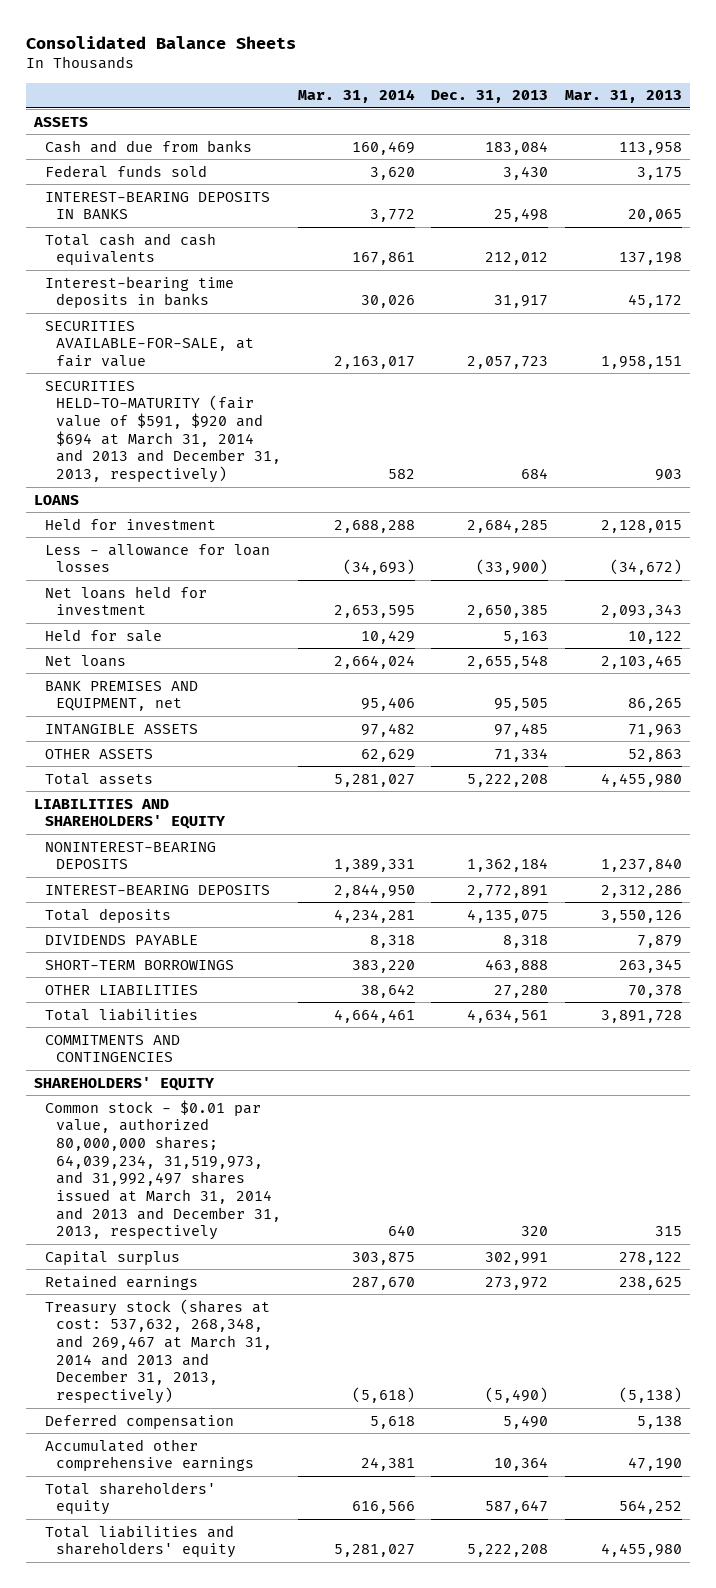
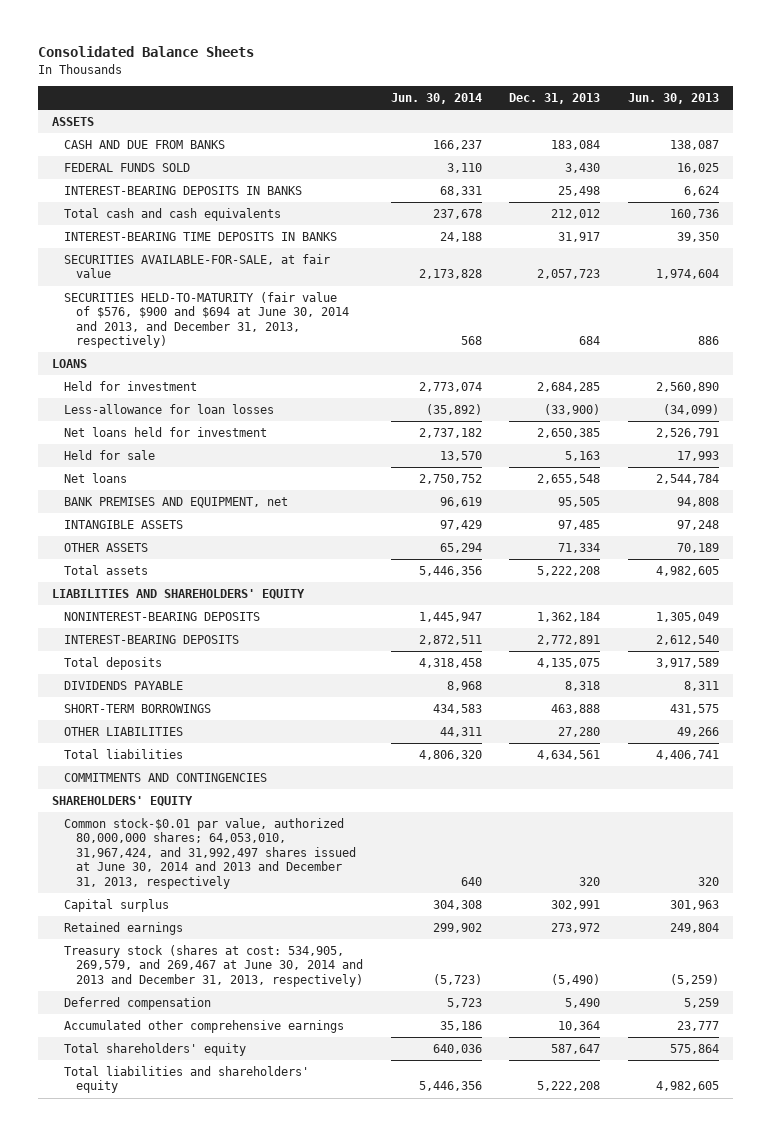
[297,89,415,104] Mar. 31, 2014 -> none
[564,90,682,104] Mar. 31, 2013 -> none
none -> [390,93,482,105] Jun. 30, 2014
none -> [627,93,719,105] Jun. 30, 2013
[45,139,253,153] Cash and due from banks -> [64,140,226,150] CASH AND DUE FROM BANKS
[45,164,208,178] Federal funds sold -> [64,163,191,173] FEDERAL FUNDS SOLD
[45,275,235,309] Interest-bearing time deposits in banks -> [64,232,338,242] INTEREST-BEARING TIME DEPOSITS IN BANKS
[45,380,281,484] SECURITIES HELD-TO-MATURITY (fair value of $591, $920 and $694 at March 31, 2014 and 2013 and December 31, 2013, respectively) -> [64,292,350,349] SECURITIES HELD-TO-MATURITY (fair value of $576, $900 and $694 at June 30, 2014 and 2013, and December 31, 2013, respectively)
[45,543,271,573] Less - allowance for loan losses -> [64,404,275,415] Less-allowance for loan losses
[45,1099,281,1241] Common stock - $0.01 par value, authorized 80,000,000 shares; 64,039,234, 31,519,973, and 31,992,497 shares issued at March 31, 2014 and 2013 and December 31, 2013, respectively -> [64,818,357,889] Common stock-$0.01 par value, authorized 80,000,000 shares; 64,053,010, 31,967,424, and 31,992,497 shares issued at June 30, 2014 and 2013 and December 31, 2013, respectively
[45,1298,272,1405] Treasury stock (shares at cost: 537,632, 268,348, and 269,467 at March 31, 2014 and 2013 and December 31, 2013, respectively) -> [64,945,364,987] Treasury stock (shares at cost: 534,905, 269,579, and 269,467 at June 30, 2014 and 2013 and December 31, 2013, respectively)

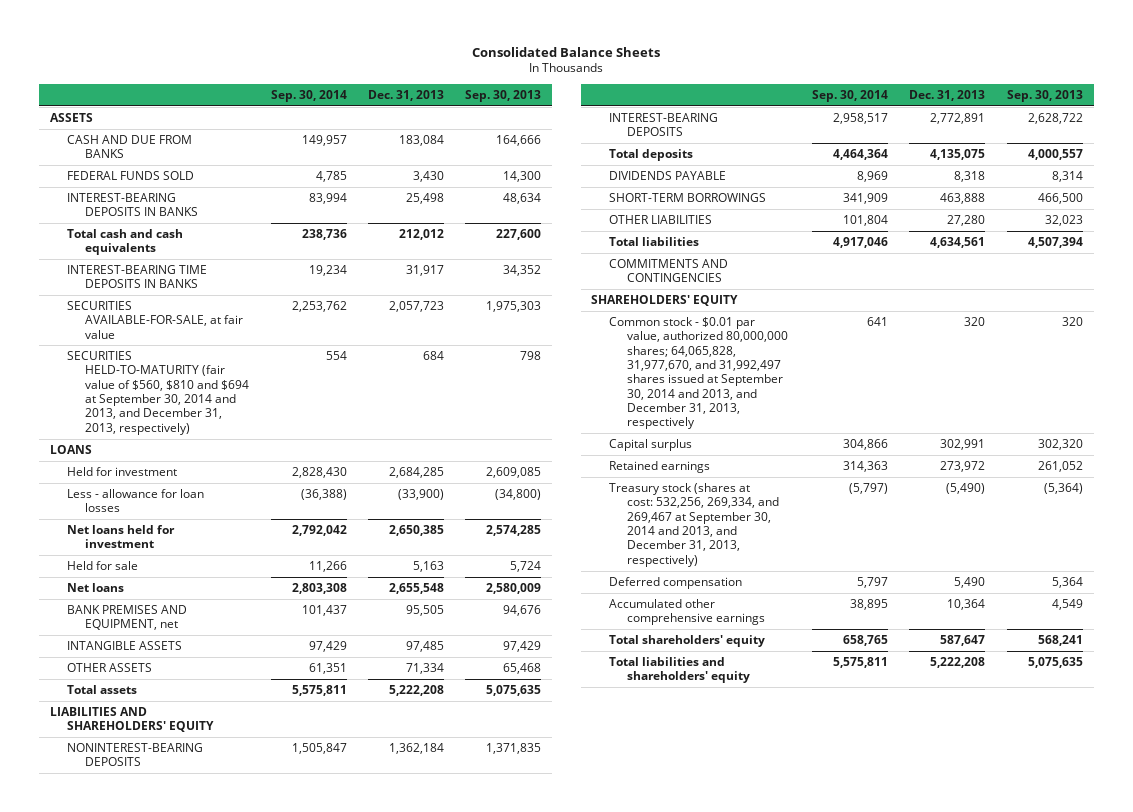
[390,93,482,105] Jun. 30, 2014 -> none
[627,93,719,105] Jun. 30, 2013 -> none
none -> [270,89,347,102] Sep. 30, 2014
none -> [465,89,542,102] Sep. 30, 2013
[64,292,350,349] SECURITIES HELD-TO-MATURITY (fair value of $576, $900 and $694 at June 30, 2014 and 2013, and December 31, 2013, respectively) -> [67,350,250,435] SECURITIES HELD-TO-MATURITY (fair value of $560, $810 and $694 at September 30, 2014 and 2013, and December 31, 2013, respectively)
[64,404,275,415] Less-allowance for loan losses -> [67,488,205,513] Less - allowance for loan losses
[64,818,357,889] Common stock-$0.01 par value, authorized 80,000,000 shares; 64,053,010, 31,967,424, and 31,992,497 shares issued at June 30, 2014 and 2013 and December 31, 2013, respectively -> [609,316,788,430] Common stock - $0.01 par value, authorized 80,000,000 shares; 64,065,828, 31,977,670, and 31,992,497 shares issued at September 30, 2014 and 2013, and December 31, 2013, respectively
[64,945,364,987] Treasury stock (shares at cost: 534,905, 269,579, and 269,467 at June 30, 2014 and 2013 and December 31, 2013, respectively) -> [609,482,779,567] Treasury stock (shares at cost: 532,256, 269,334, and 269,467 at September 30, 2014 and 2013, and December 31, 2013, respectively)

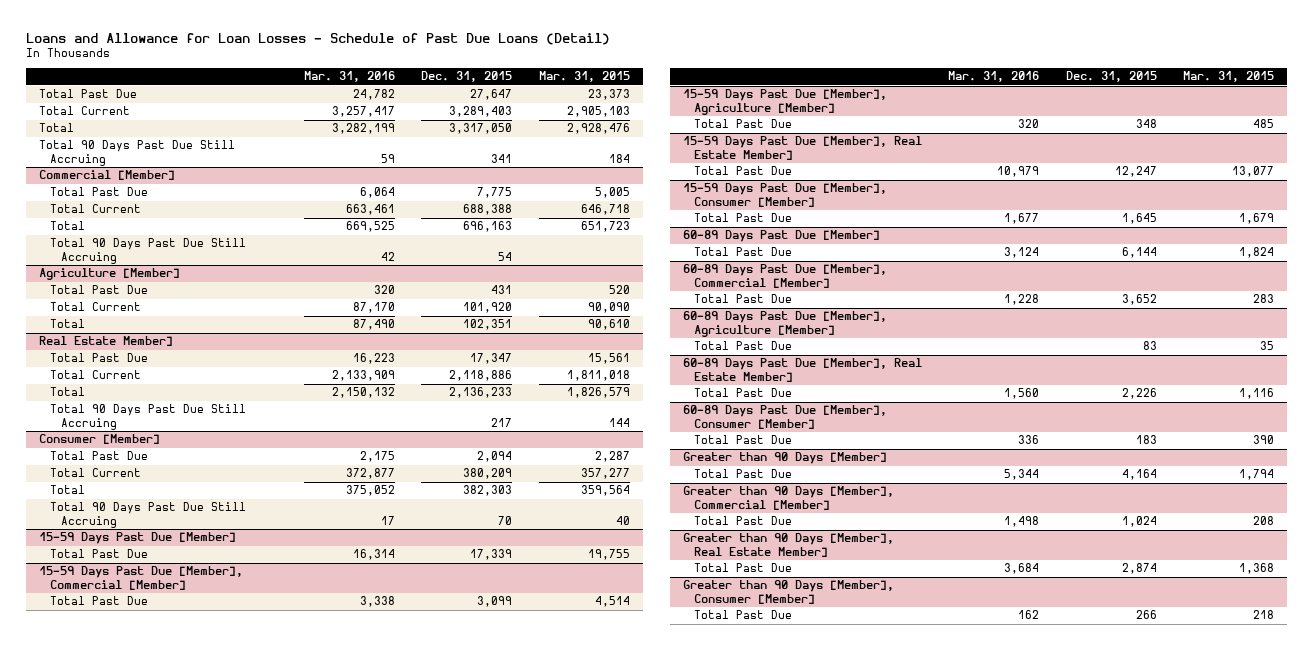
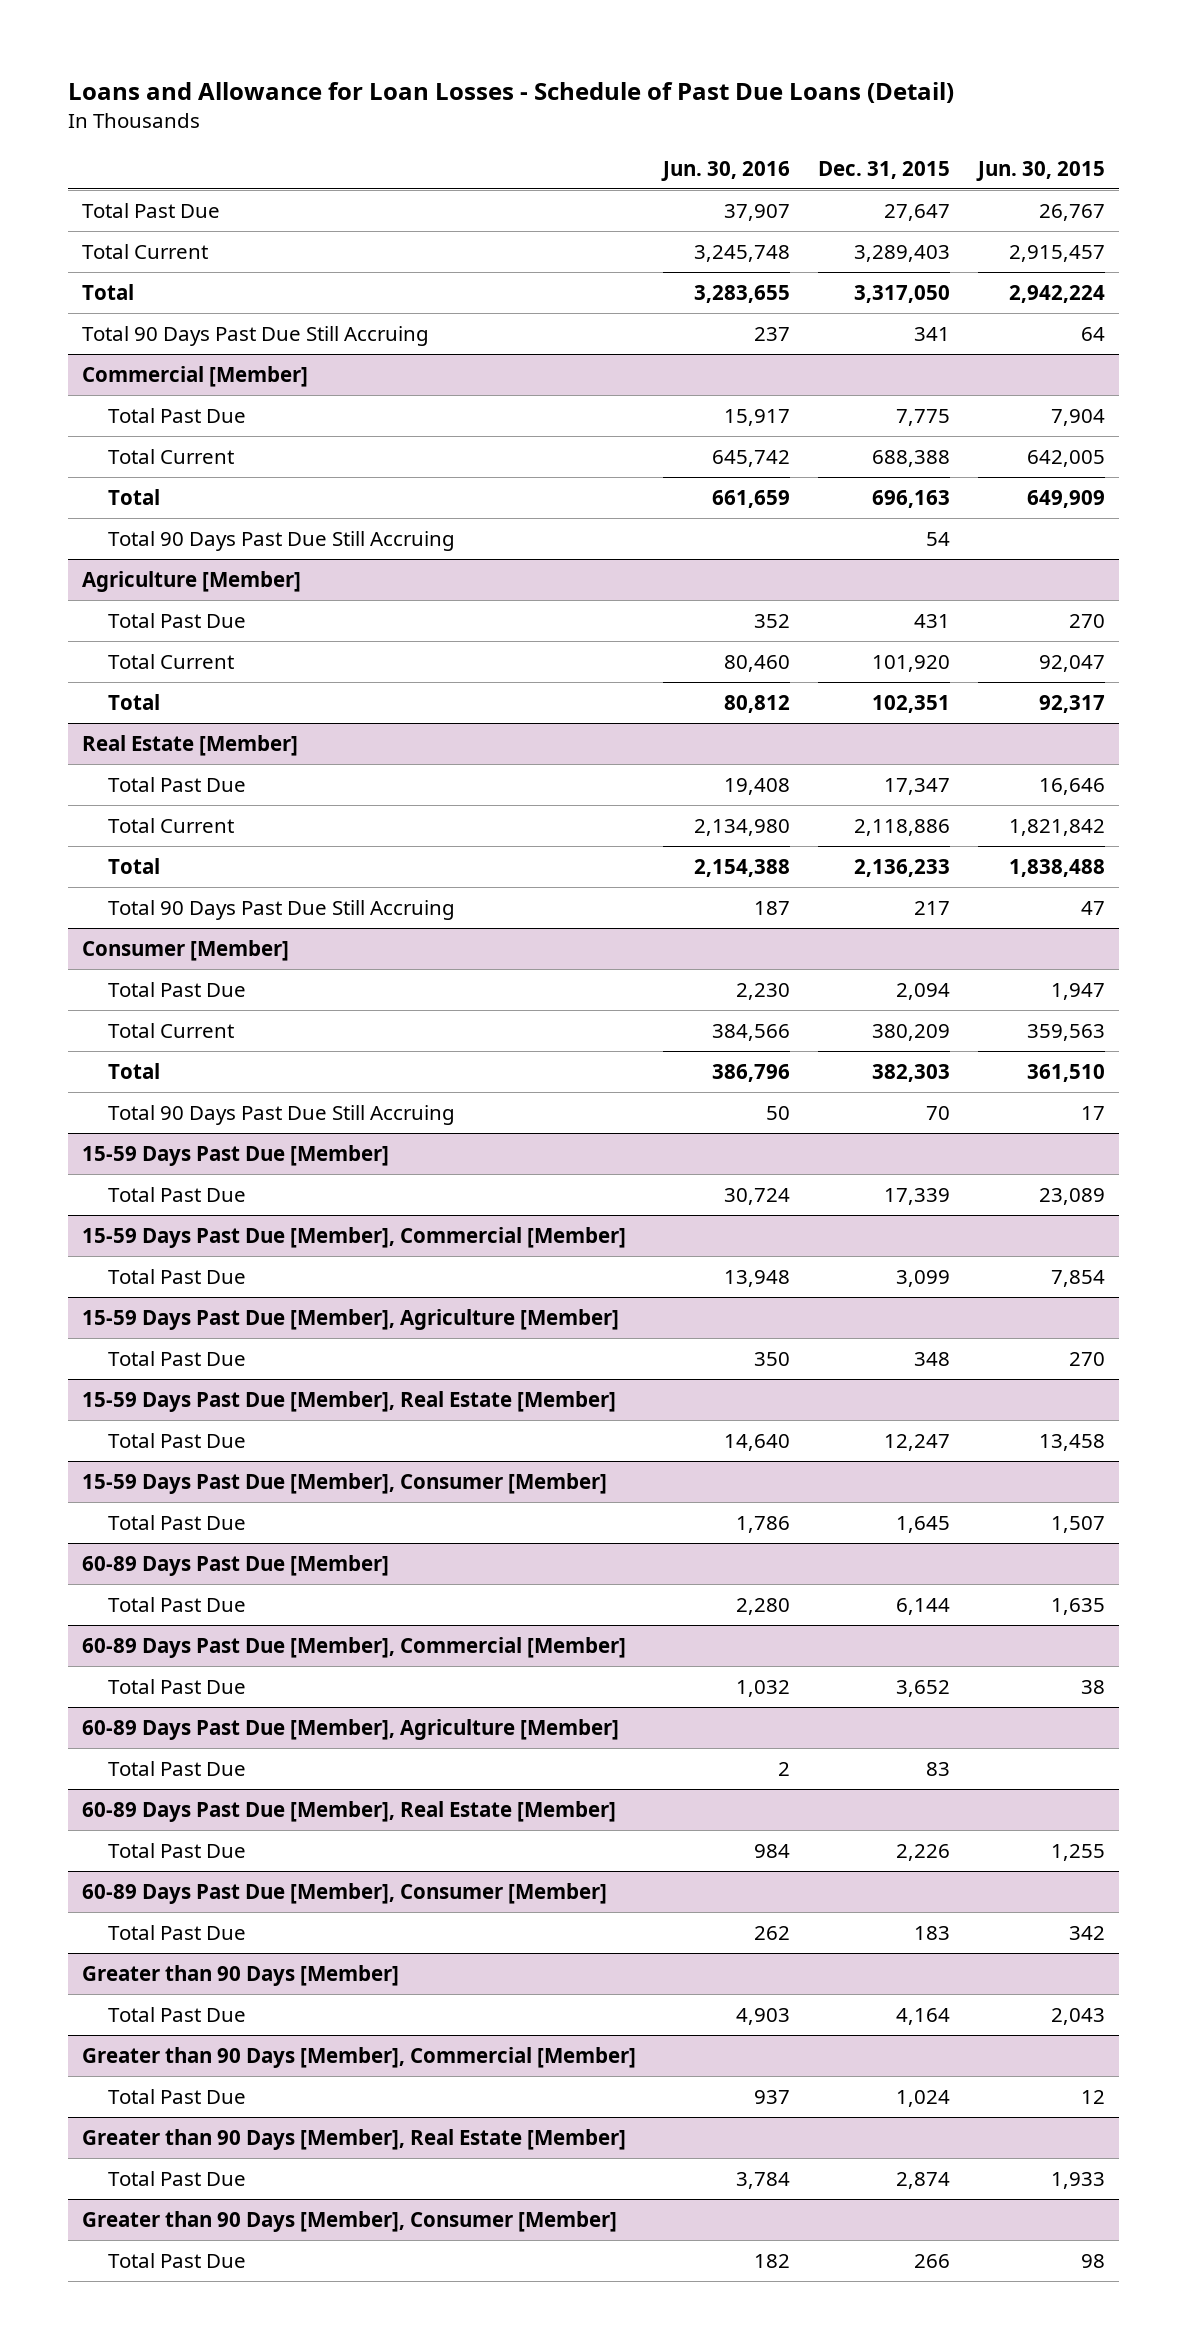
[304,71,396,83] Mar. 31, 2016 -> none
[538,71,630,83] Mar. 31, 2015 -> none
none -> [661,160,791,181] Jun. 30, 2016
none -> [976,160,1106,181] Jun. 30, 2015
[38,336,173,347] Real Estate Member] -> [81,734,298,756] Real Estate [Member]
[683,136,923,160] 15-59 Days Past Due [Member], Real Estate Member] -> [81,1390,616,1412] 15-59 Days Past Due [Member], Real Estate [Member]
[683,358,923,382] 60-89 Days Past Due [Member], Real Estate Member] -> [81,1800,616,1822] 60-89 Days Past Due [Member], Real Estate [Member]
[683,533,895,557] Greater than 90 Days [Member], Real Estate Member] -> [81,2128,626,2150] Greater than 90 Days [Member], Real Estate [Member]

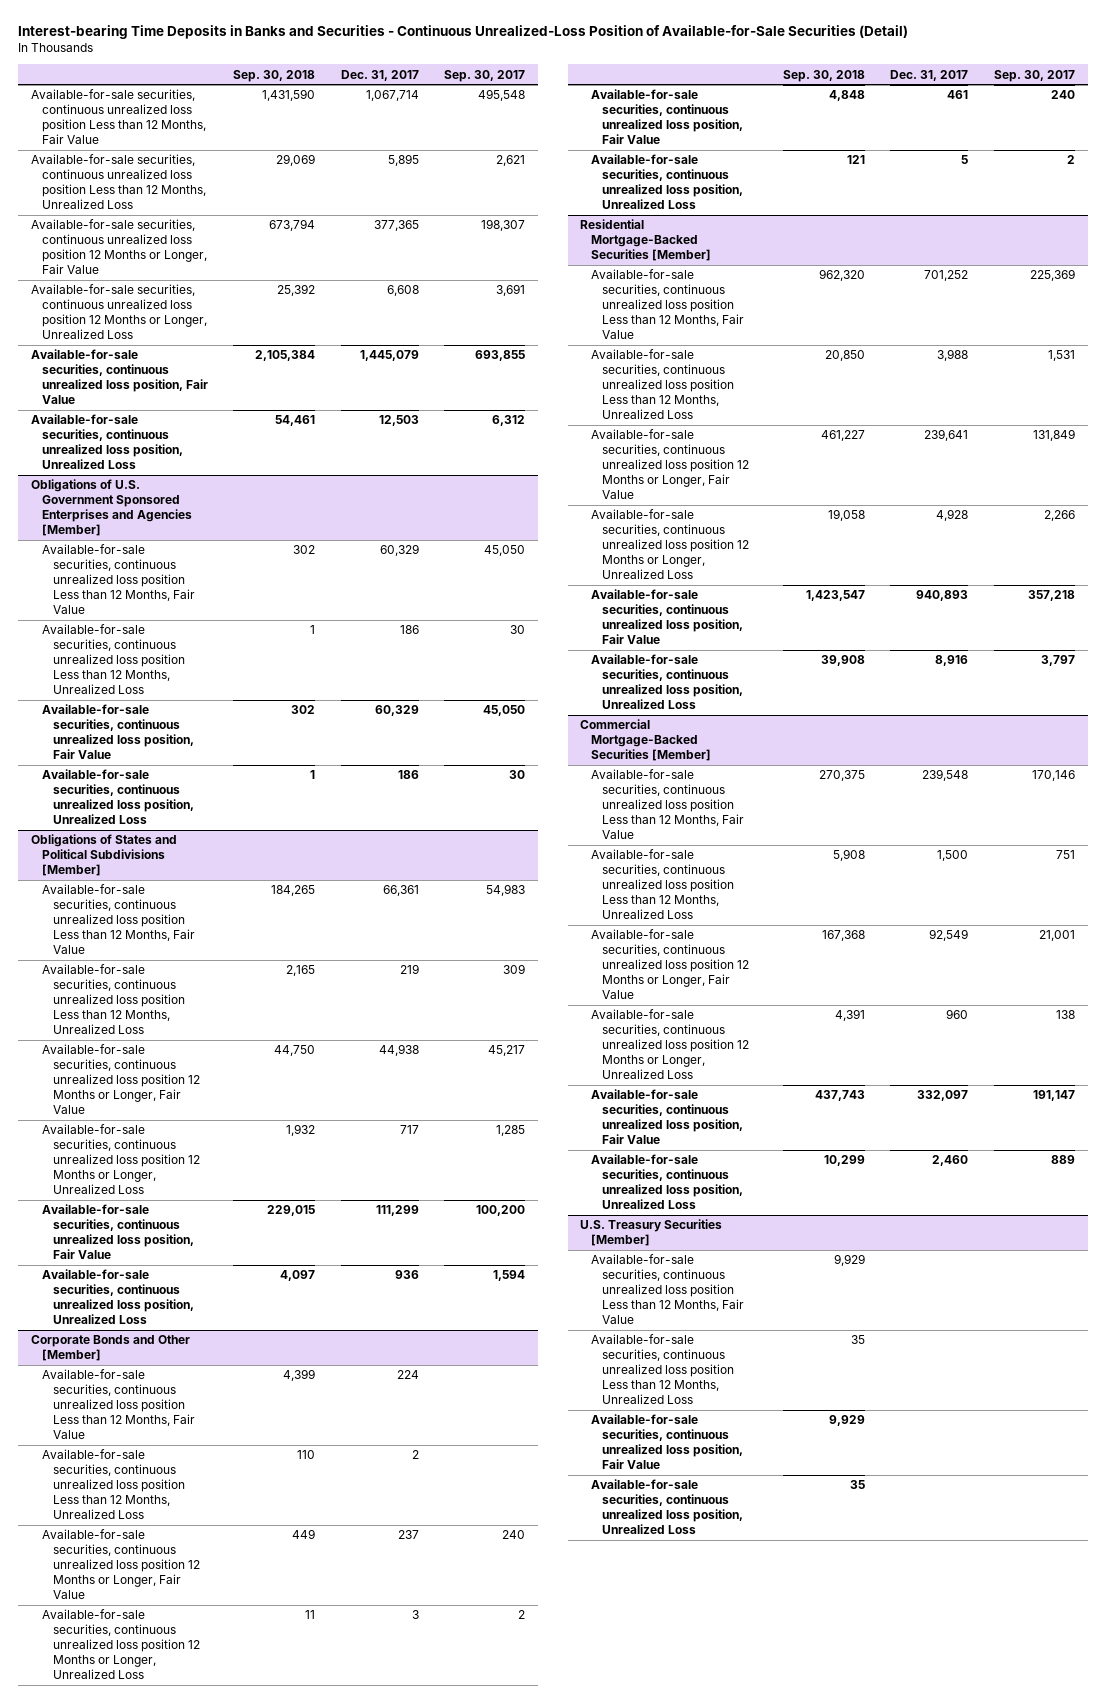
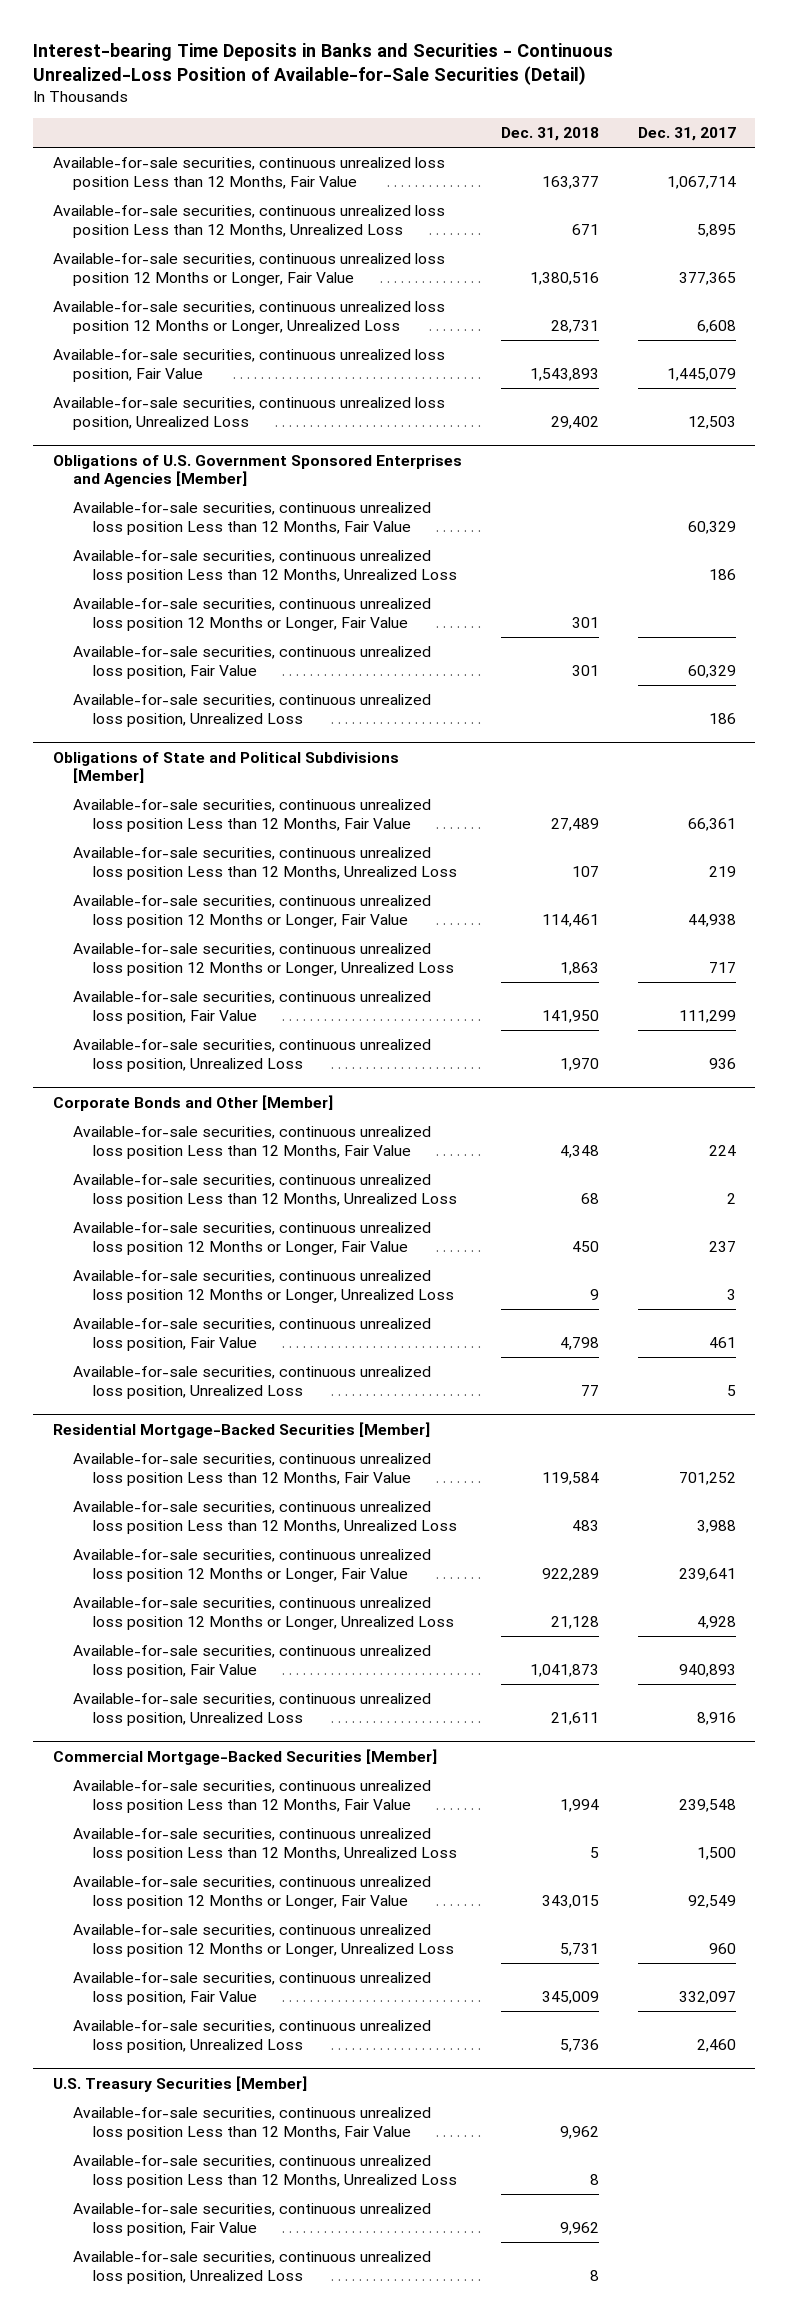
[233,69,316,82] Sep. 30, 2018 -> none
[444,69,526,82] Sep. 30, 2017 -> none
none -> [500,127,599,142] Dec. 31, 2018
none -> [73,598,432,631] Available-for-sale securities, continuous unrealized loss position 12 Months or Longer, Fair Value
[30,834,177,877] Obligations of States and Political Subdivisions [Member] -> [52,751,399,784] Obligations of State and Political Subdivisions [Member]

